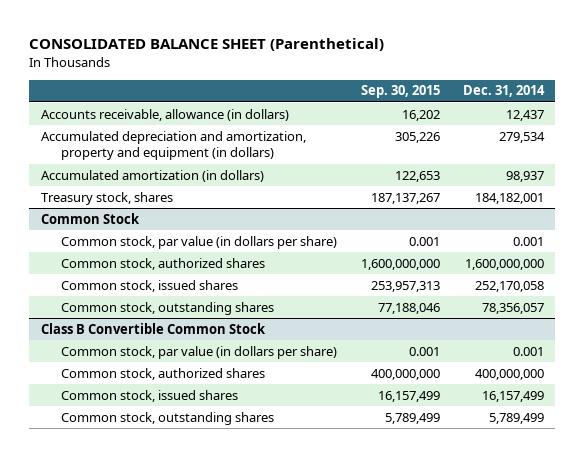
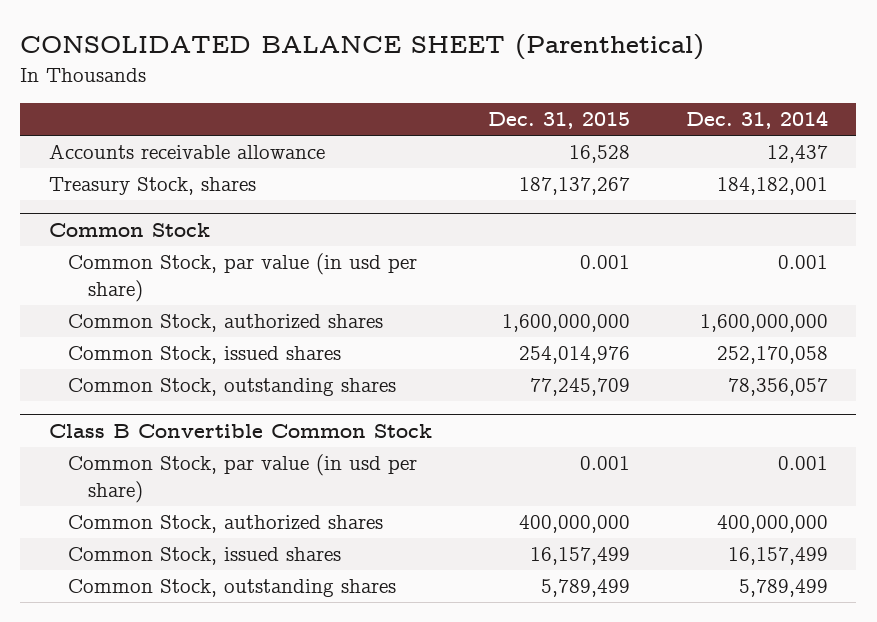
[360,85,440,99] Sep. 30, 2015 -> none
none -> [487,112,630,130] Dec. 31, 2015
[40,130,306,161] Accumulated depreciation and amortization, property and equipment (in dollars) -> none
[40,169,264,182] Accumulated amortization (in dollars) -> none
[40,108,289,121] Accounts receivable, allowance (in dollars) -> [48,144,325,160] Accounts receivable allowance
[40,191,173,205] Treasury stock, shares -> [48,177,256,196] Treasury Stock, shares
[61,235,338,249] Common stock, par value (in dollars per share) -> [68,253,418,303] Common Stock, par value (in usd per share)
[61,257,266,270] Common stock, authorized shares -> [68,314,384,333] Common Stock, authorized shares
[61,279,239,292] Common stock, issued shares -> [68,346,342,365] Common Stock, issued shares
[61,301,275,315] Common stock, outstanding shares -> [68,378,397,397] Common Stock, outstanding shares
[61,345,338,359] Common stock, par value (in dollars per share) -> [68,454,418,504] Common Stock, par value (in usd per share)
[61,367,266,380] Common stock, authorized shares -> [68,515,384,534] Common Stock, authorized shares
[61,389,239,402] Common stock, issued shares -> [68,547,342,566] Common Stock, issued shares
[61,411,275,425] Common stock, outstanding shares -> [68,579,397,598] Common Stock, outstanding shares

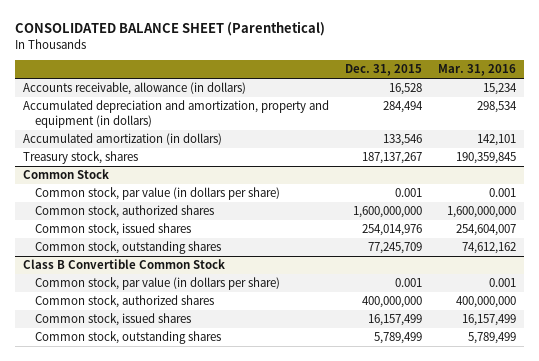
[686,110,829,130] Dec. 31, 2014 -> none
none -> [437,64,516,77] Mar. 31, 2016
[48,144,325,160] Accounts receivable allowance -> [23,82,247,96] Accounts receivable, allowance (in dollars)
none -> [23,100,330,128] Accumulated depreciation and amortization, property and equipment (in dollars)
none -> [23,133,223,146] Accumulated amortization (in dollars)
[48,177,256,196] Treasury Stock, shares -> [23,151,139,165] Treasury stock, shares
[68,253,418,303] Common Stock, par value (in usd per share) -> [34,187,280,201] Common stock, par value (in dollars per share)
[68,314,384,333] Common Stock, authorized shares -> [34,205,214,219] Common stock, authorized shares
[68,346,342,365] Common Stock, issued shares -> [34,223,191,237] Common stock, issued shares
[68,378,397,397] Common Stock, outstanding shares -> [34,241,221,255] Common stock, outstanding shares
[68,454,418,504] Common Stock, par value (in usd per share) -> [34,277,280,291] Common stock, par value (in dollars per share)
[68,515,384,534] Common Stock, authorized shares -> [34,295,214,309] Common stock, authorized shares
[68,547,342,566] Common Stock, issued shares -> [34,313,191,327] Common stock, issued shares
[68,579,397,598] Common Stock, outstanding shares -> [34,331,221,345] Common stock, outstanding shares

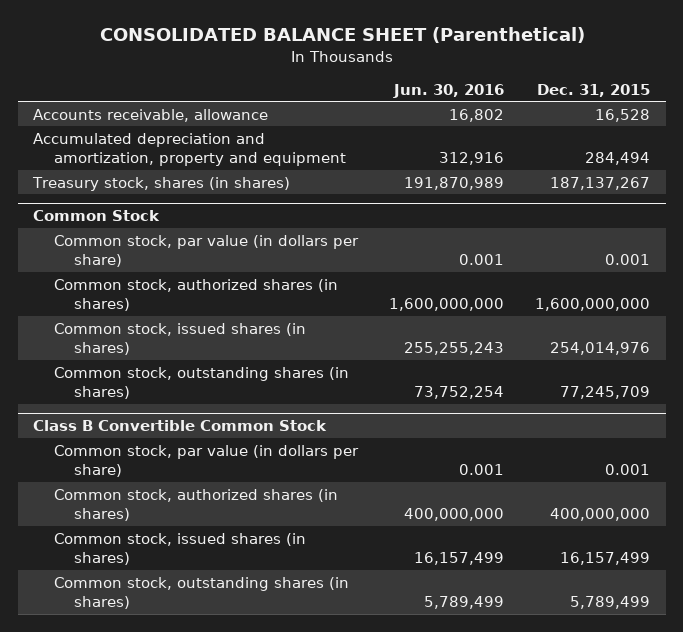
[437,64,516,77] Mar. 31, 2016 -> none
none -> [392,83,504,98] Jun. 30, 2016
[23,133,223,146] Accumulated amortization (in dollars) -> none
[23,82,247,96] Accounts receivable, allowance (in dollars) -> [33,108,269,122] Accounts receivable, allowance
[23,100,330,128] Accumulated depreciation and amortization, property and equipment (in dollars) -> [33,132,346,167] Accumulated depreciation and amortization, property and equipment
[23,151,139,165] Treasury stock, shares -> [32,176,291,191] Treasury stock, shares (in shares)
[34,205,214,219] Common stock, authorized shares -> [53,278,338,312] Common stock, authorized shares (in shares)
[34,223,191,237] Common stock, issued shares -> [53,322,306,356] Common stock, issued shares (in shares)
[34,241,221,255] Common stock, outstanding shares -> [53,366,349,400] Common stock, outstanding shares (in shares)
[34,295,214,309] Common stock, authorized shares -> [53,488,338,522] Common stock, authorized shares (in shares)
[34,313,191,327] Common stock, issued shares -> [53,532,306,566] Common stock, issued shares (in shares)
[34,331,221,345] Common stock, outstanding shares -> [53,576,349,610] Common stock, outstanding shares (in shares)

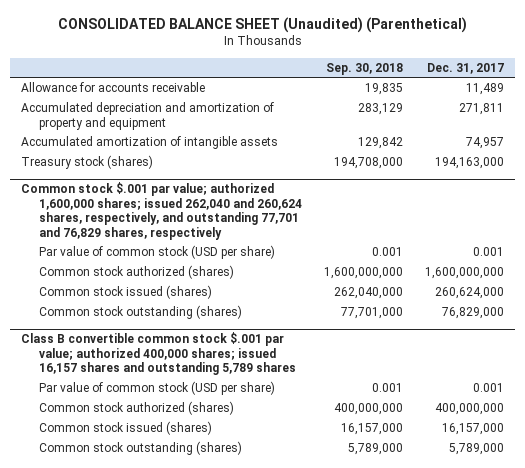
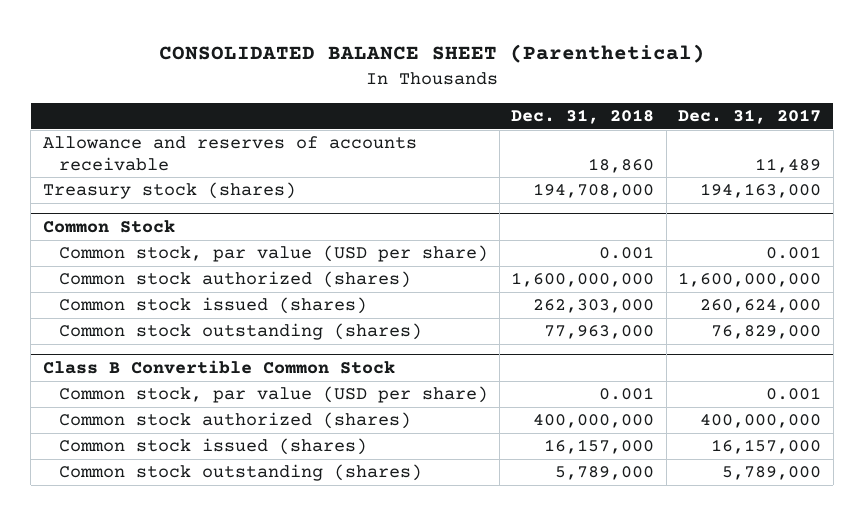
[57,16,467,33] CONSOLIDATED BALANCE SHEET (Unaudited) (Parenthetical) -> [158,44,705,64] CONSOLIDATED BALANCE SHEET (Parenthetical)
[325,62,403,75] Sep. 30, 2018 -> none
none -> [511,109,655,125] Dec. 31, 2018
[20,102,274,130] Accumulated depreciation and amortization of property and equipment -> none
[20,136,278,150] Accumulated amortization of intangible assets -> none
[20,82,205,93] Allowance for accounts receivable -> [42,136,417,171] Allowance and reserves of accounts receivable
[20,182,302,240] Common stock $.001 par value; authorized 1,600,000 shares; issued 262,040 and 260,624 shares, respectively, and outstanding 77,701 and 76,829 shares, respectively -> [42,220,175,234] Common Stock
[38,245,275,260] Par value of common stock (USD per share) -> [58,245,488,263] Common stock, par value (USD per share)
[20,332,296,376] Class B convertible common stock $.001 par value; authorized 400,000 shares; issued 16,157 shares and outstanding 5,789 shares -> [42,360,395,375] Class B Convertible Common Stock
[38,381,275,396] Par value of common stock (USD per share) -> [58,386,488,404] Common stock, par value (USD per share)

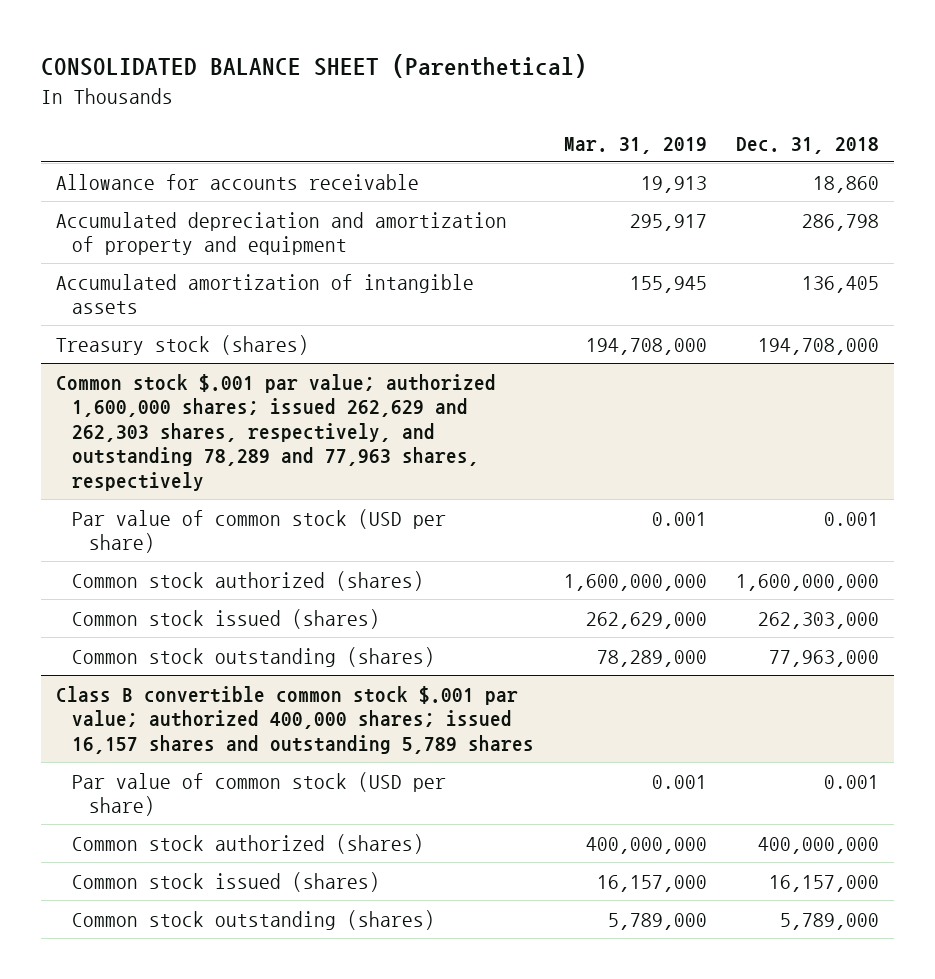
[678,109,822,125] Dec. 31, 2017 -> none
none -> [563,136,707,154] Mar. 31, 2019
[42,136,417,171] Allowance and reserves of accounts receivable -> [55,173,419,190] Allowance for accounts receivable
none -> [55,211,507,256] Accumulated depreciation and amortization of property and equipment
none -> [55,273,474,315] Accumulated amortization of intangible assets
[42,220,175,234] Common Stock -> [55,373,496,491] Common stock $.001 par value; authorized 1,600,000 shares; issued 262,629 and 262,303 shares, respectively, and outstanding 78,289 and 77,963 shares, respectively
[58,245,488,263] Common stock, par value (USD per share) -> [72,508,447,554] Par value of common stock (USD per share)
[42,360,395,375] Class B Convertible Common Stock -> [55,685,535,754] Class B convertible common stock $.001 par value; authorized 400,000 shares; issued 16,157 shares and outstanding 5,789 shares
[58,386,488,404] Common stock, par value (USD per share) -> [72,771,447,817] Par value of common stock (USD per share)

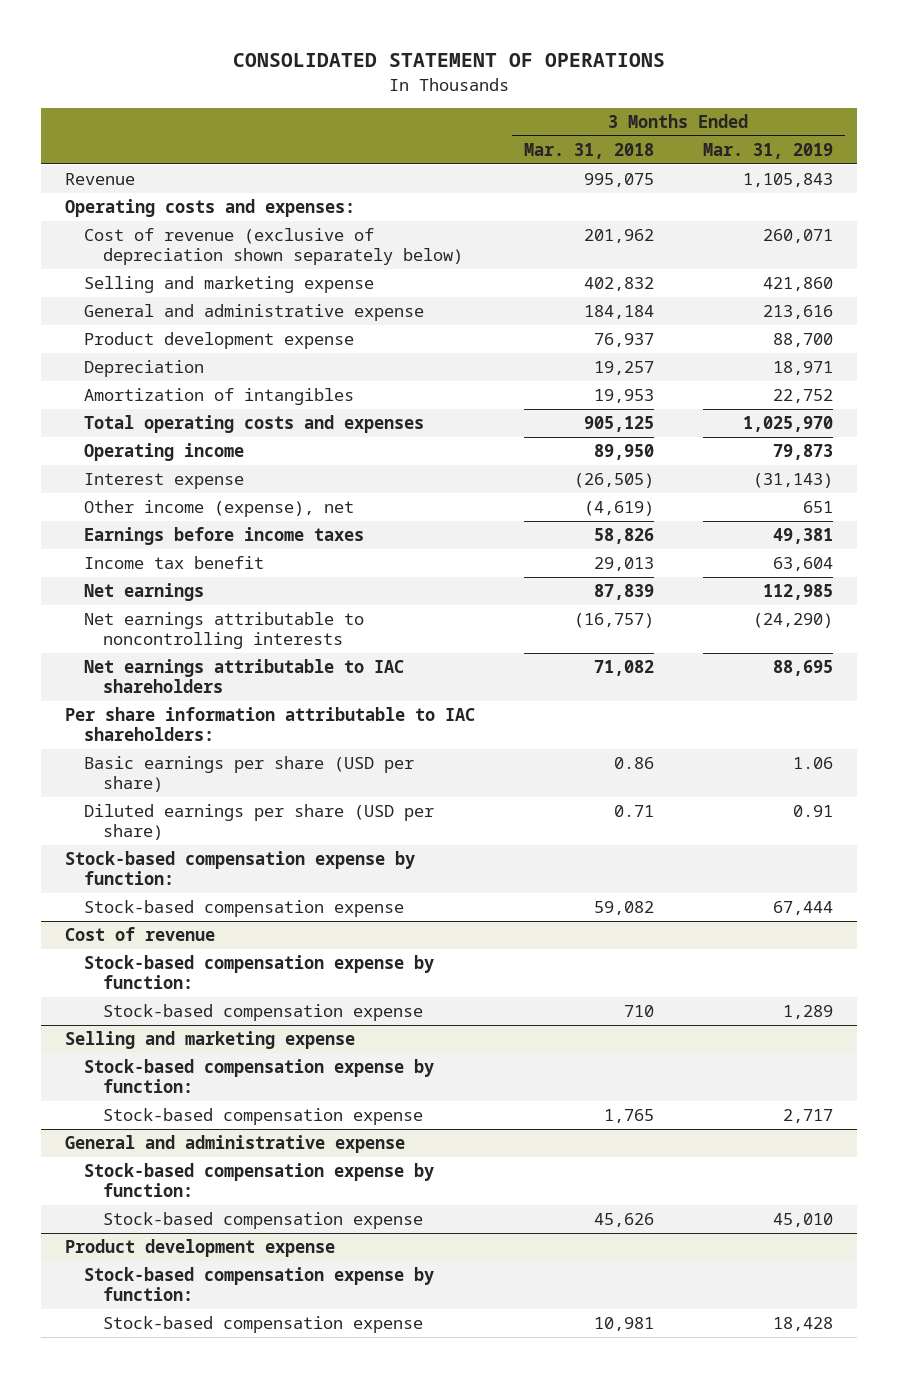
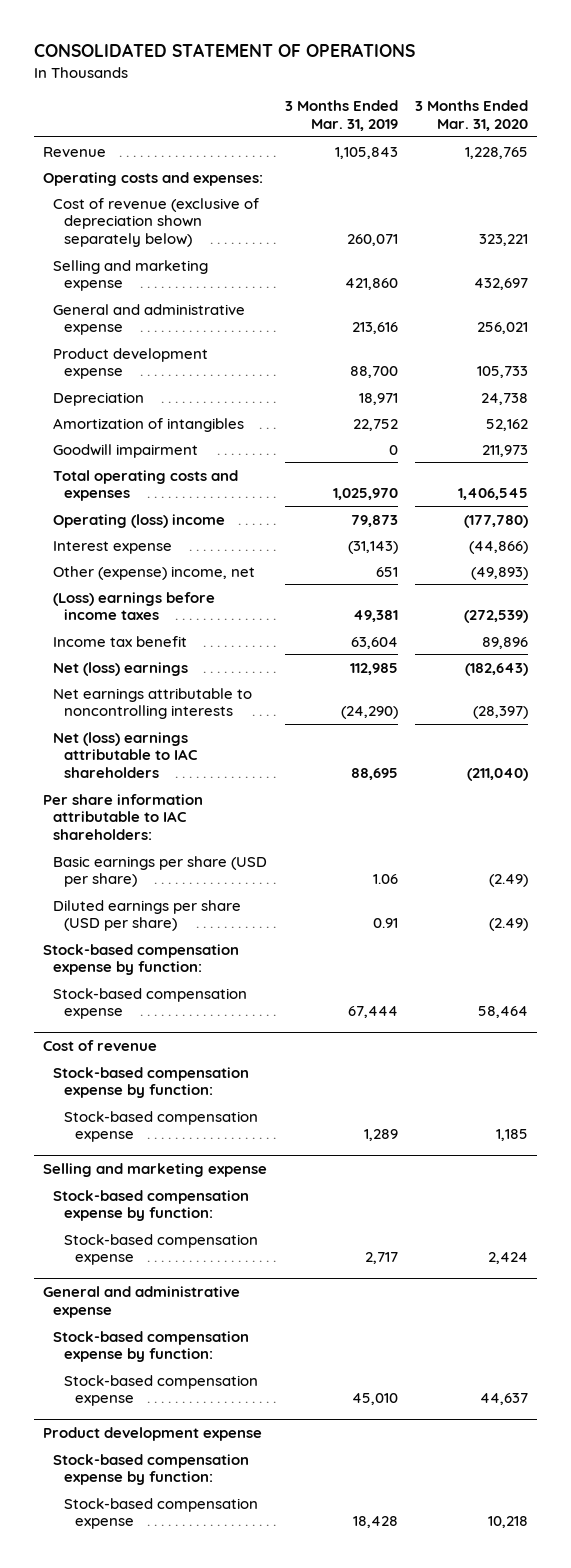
[523,142,654,159] Mar. 31, 2018 -> none
none -> [414,100,528,131] 3 Months Ended Mar. 31, 2020
none -> [53,443,199,458] Goodwill impairment
[84,443,245,462] Operating income -> [53,513,226,528] Operating (loss) income
[84,500,355,518] Other income (expense), net -> [53,565,256,580] Other (expense) income, net
[84,527,365,546] Earnings before income taxes -> [53,591,216,621] (Loss) earnings before income taxes
[84,583,205,602] Net earnings -> [53,661,189,676] Net (loss) earnings
[84,659,405,694] Net earnings attributable to IAC shareholders -> [53,731,198,778] Net (loss) earnings attributable to IAC shareholders

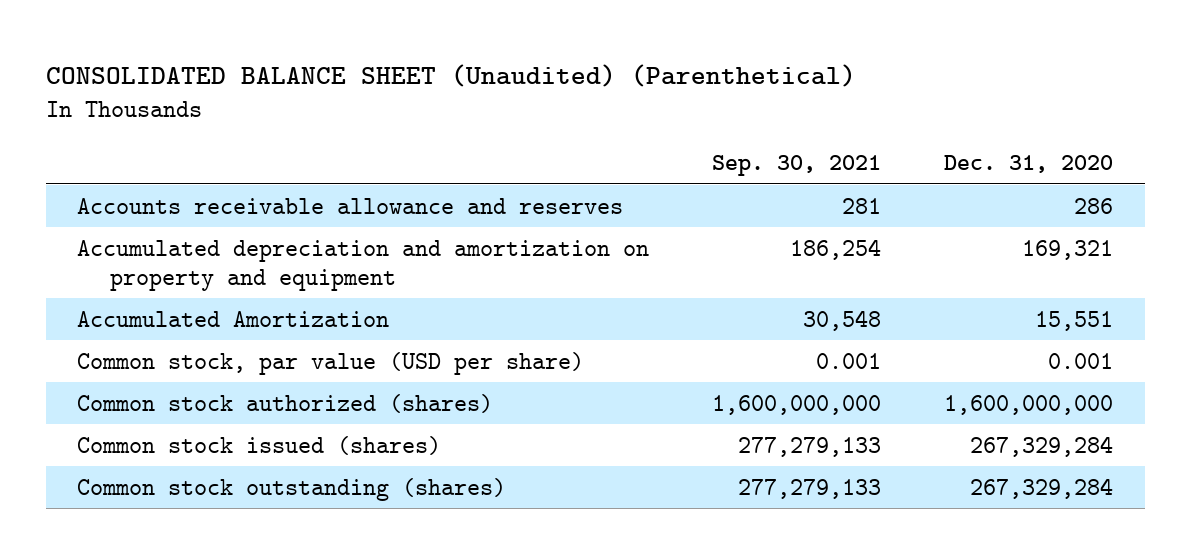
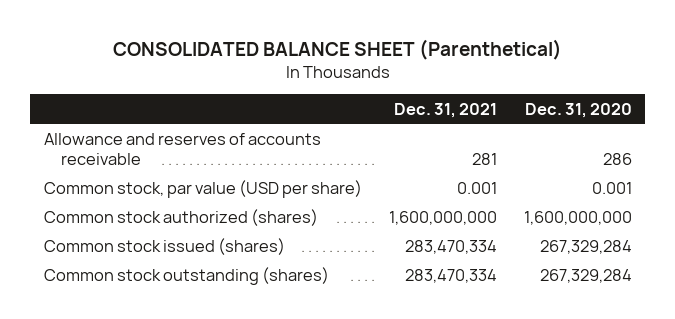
[45,64,856,88] CONSOLIDATED BALANCE SHEET (Unaudited) (Parenthetical) -> [112,38,562,60] CONSOLIDATED BALANCE SHEET (Parenthetical)
[712,155,882,177] Sep. 30, 2021 -> none
none -> [393,102,497,118] Dec. 31, 2021
[77,239,650,291] Accumulated depreciation and amortization on property and equipment -> none
[77,310,390,327] Accumulated Amortization -> none
[77,197,624,214] Accounts receivable allowance and reserves -> [43,132,321,165] Allowance and reserves of accounts receivable

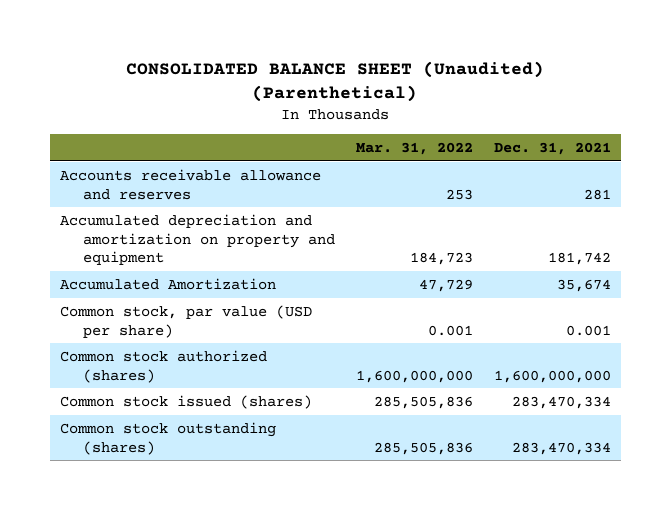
[112,38,562,60] CONSOLIDATED BALANCE SHEET (Parenthetical) -> [126,60,545,102] CONSOLIDATED BALANCE SHEET (Unaudited) (Parenthetical)
[524,102,632,118] Dec. 31, 2020 -> none
none -> [355,141,473,155] Mar. 31, 2022
[43,132,321,165] Allowance and reserves of accounts receivable -> [60,168,322,200] Accounts receivable allowance and reserves
none -> [60,213,335,266] Accumulated depreciation and amortization on property and equipment
none -> [60,277,277,290] Accumulated Amortization

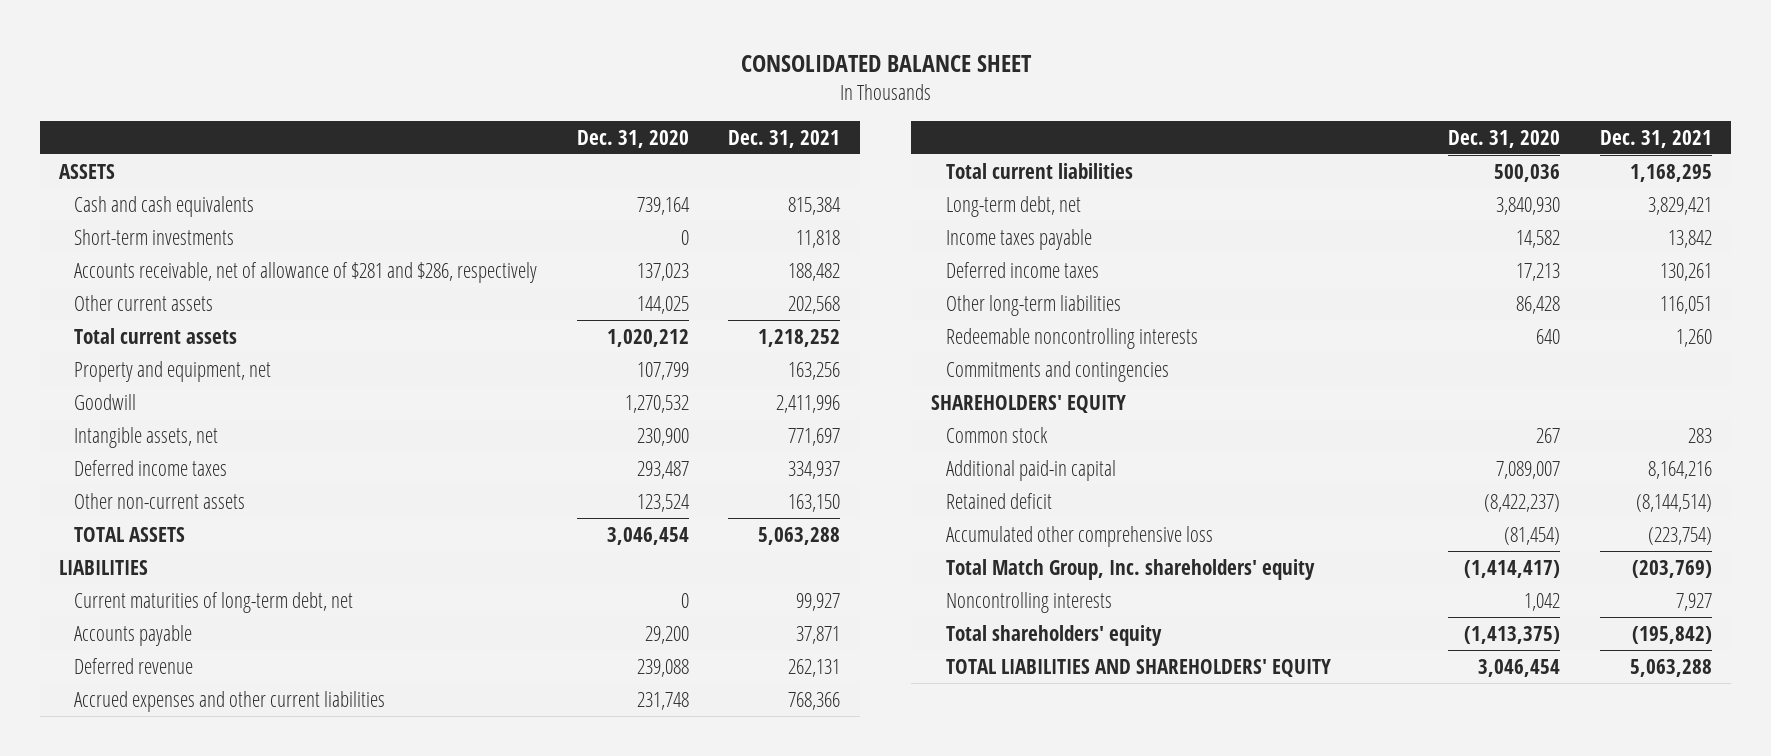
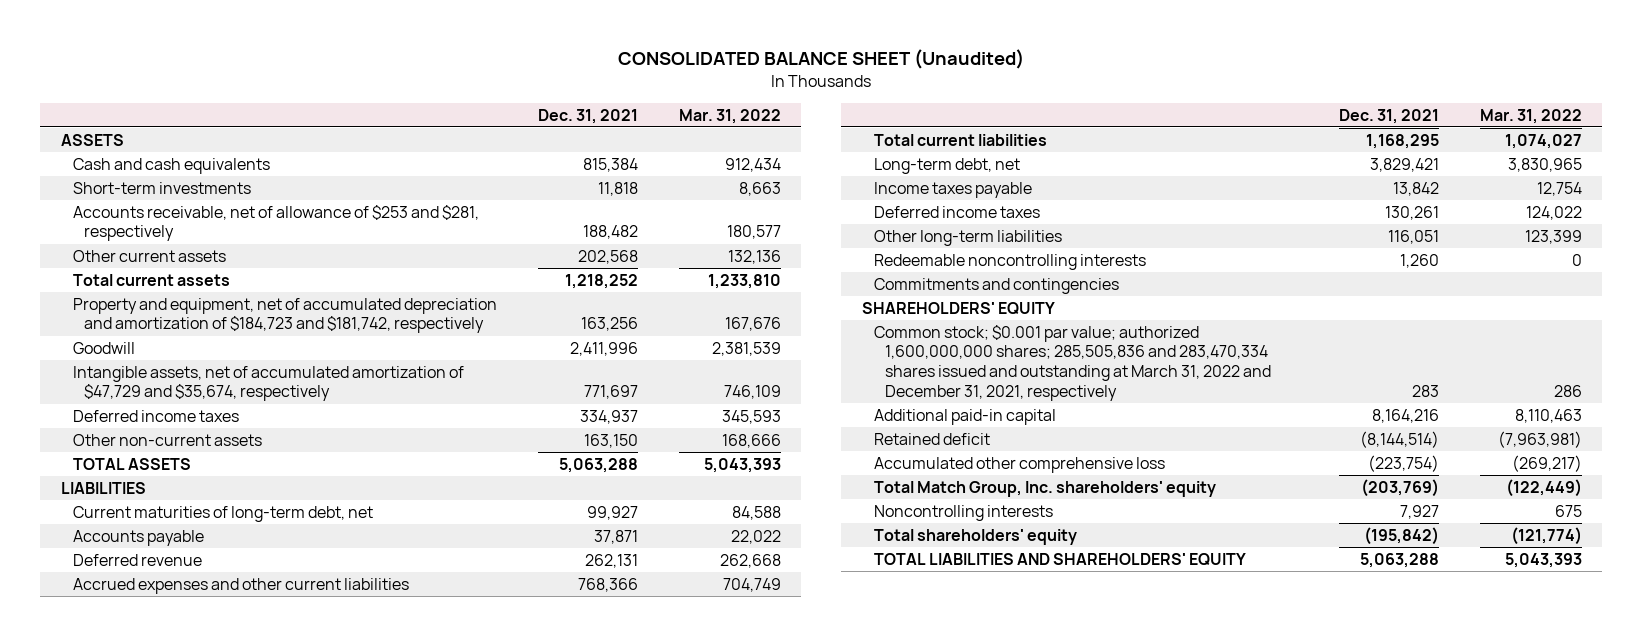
[740,54,1032,72] CONSOLIDATED BALANCE SHEET -> [618,49,1025,70] CONSOLIDATED BALANCE SHEET (Unaudited)
[576,129,689,148] Dec. 31, 2020 -> none
none -> [678,108,781,124] Mar. 31, 2022
[74,262,538,284] Accounts receivable, net of allowance of $281 and $286, respectively -> [72,204,479,242] Accounts receivable, net of allowance of $253 and $281, respectively
[74,361,272,383] Property and equipment, net -> [72,297,497,334] Property and equipment, net of accumulated depreciation and amortization of $184,723 and $181,742, respectively
[74,427,219,449] Intangible assets, net -> [72,365,464,402] Intangible assets, net of accumulated amortization of $47,729 and $35,674, respectively
[945,427,1048,444] Common stock -> [873,324,1272,401] Common stock; $0.001 par value; authorized 1,600,000,000 shares; 285,505,836 and 283,470,334 shares issued and outstanding at March 31, 2022 and December 31, 2021, respectively

